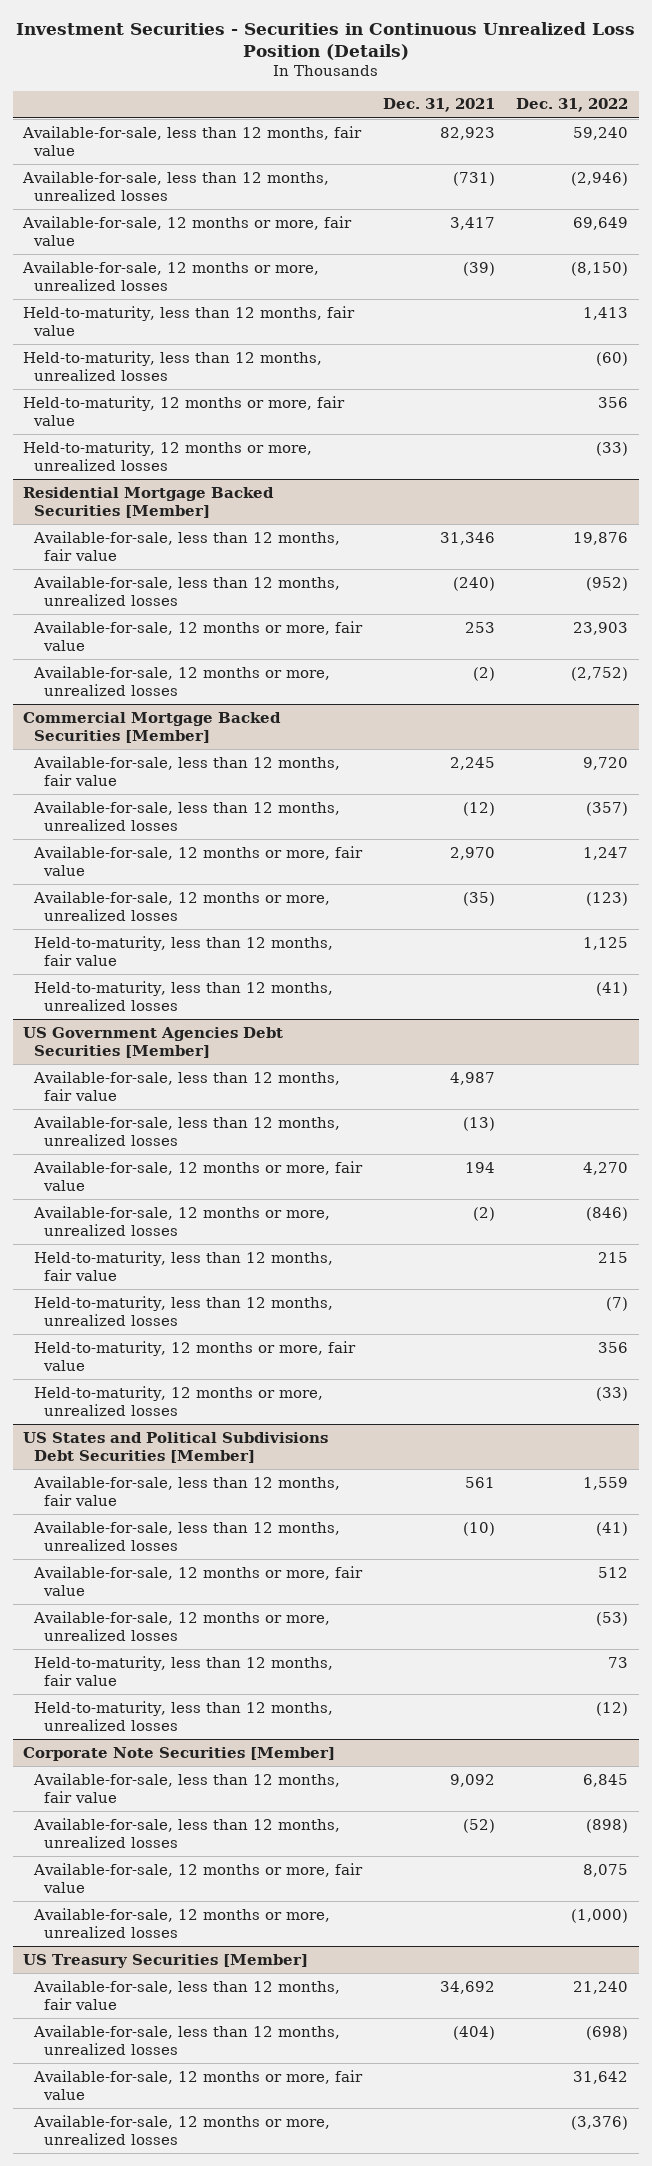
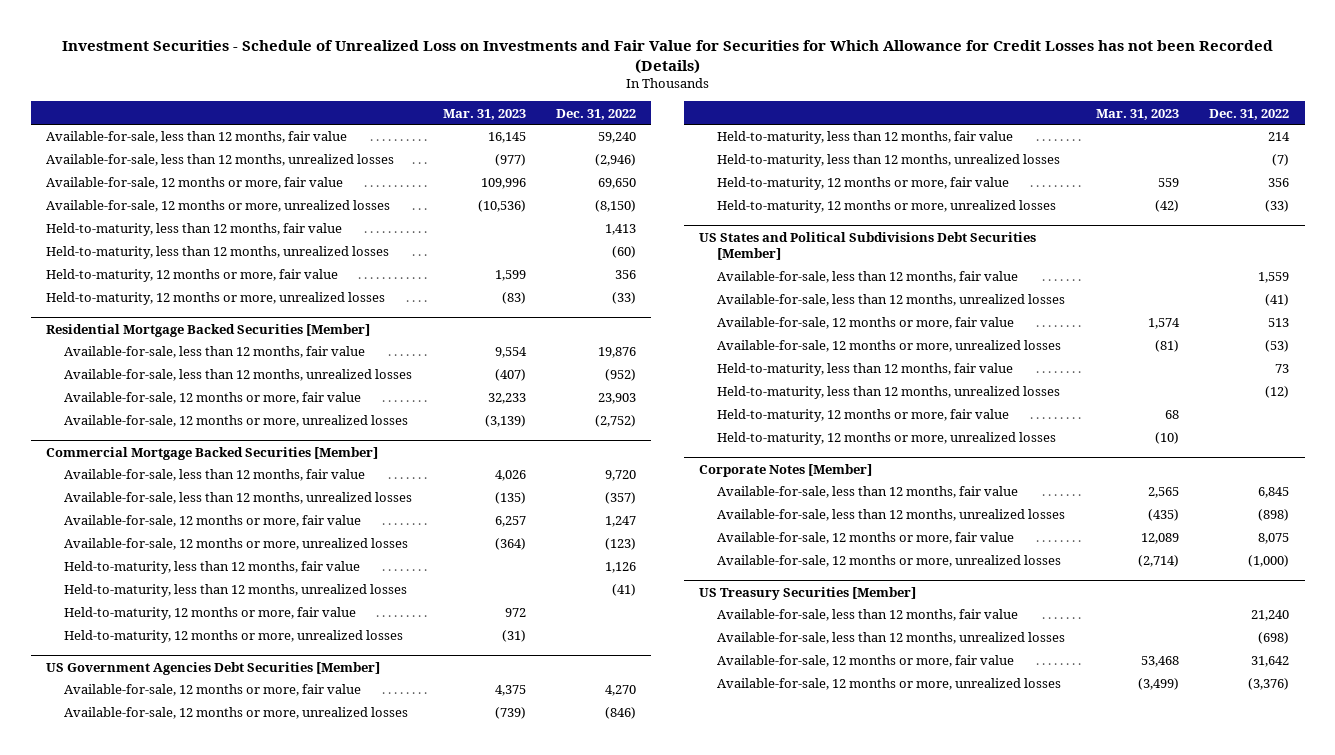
[15,21,635,61] Investment Securities - Securities in Continuous Unrealized Loss Position (Details) -> [61,39,1273,74] Investment Securities - Schedule of Unrealized Loss on Investments and Fair Value for Securities for Which Allowance for Credit Losses has not been Recorded (Details)
[382,98,495,113] Dec. 31, 2021 -> none
none -> [442,108,526,120] Mar. 31, 2023
[573,216,629,230] 69,649 -> [598,178,637,190] 69,650
[583,936,629,950] 1,125 -> [605,562,637,574] 1,126
none -> [64,607,357,621] Held-to-maturity, 12 months or more, fair value
none -> [64,630,404,644] Held-to-maturity, 12 months or more, unrealized losses
[32,1070,340,1101] Available-for-sale, less than 12 months, fair value -> none
[32,1115,340,1146] Available-for-sale, less than 12 months, unrealized losses -> none
[598,1251,629,1263] 215 -> [1268,132,1291,142] 214
[598,1566,629,1578] 512 -> [1268,318,1290,328] 513
none -> [717,409,1010,423] Held-to-maturity, 12 months or more, fair value
none -> [717,432,1057,446] Held-to-maturity, 12 months or more, unrealized losses
[23,1746,336,1761] Corporate Note Securities [Member] -> [699,463,873,477] Corporate Notes [Member]

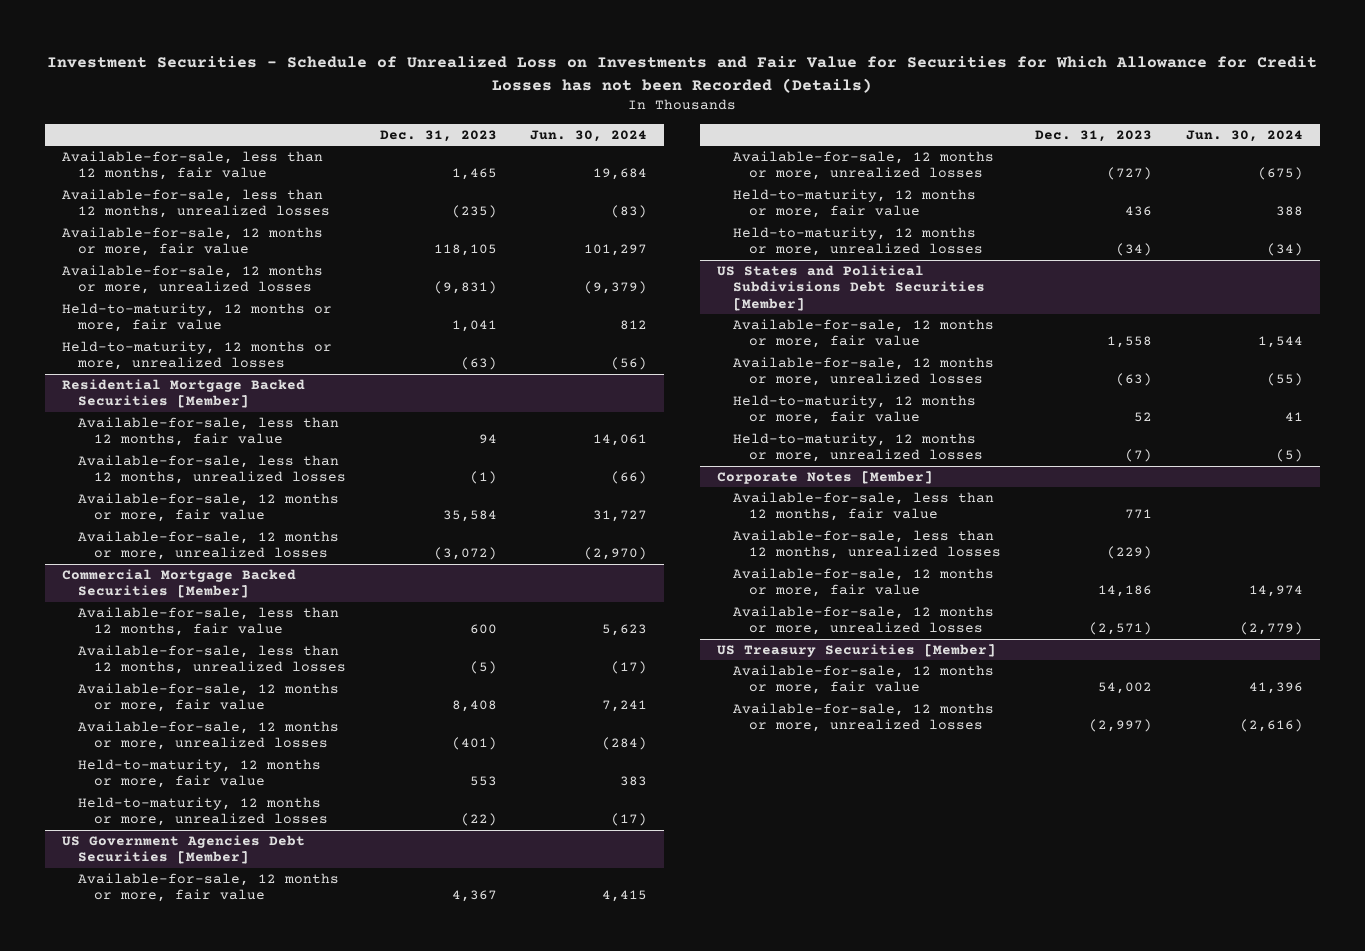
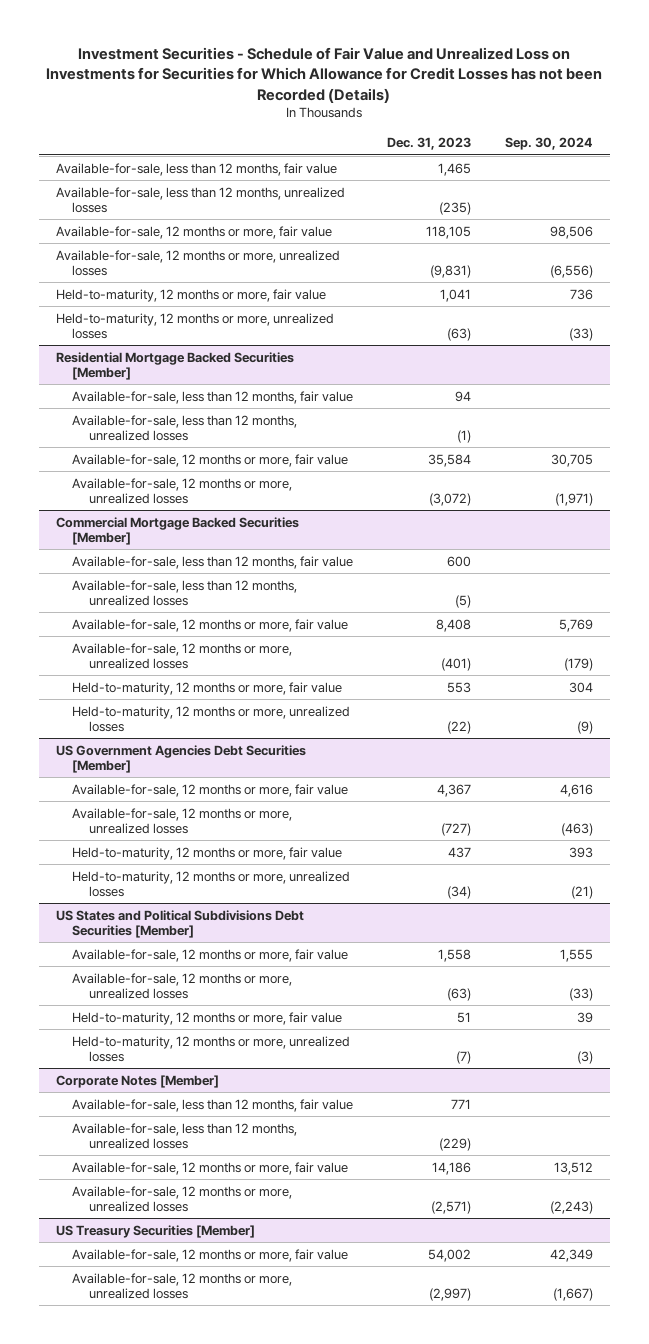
[47,56,1318,93] Investment Securities - Schedule of Unrealized Loss on Investments and Fair Value for Securities for Which Allowance for Credit Losses has not been Recorded (Details) -> [46,47,603,103] Investment Securities - Schedule of Fair Value and Unrealized Loss on Investments for Securities for Which Allowance for Credit Losses has not been Recorded (Details)
[530,129,648,142] Jun. 30, 2024 -> none
none -> [505,137,594,151] Sep. 30, 2024
[1125,206,1153,217] 436 -> [448,846,472,858] 437
[1134,412,1153,423] 52 -> [457,1011,472,1023] 51

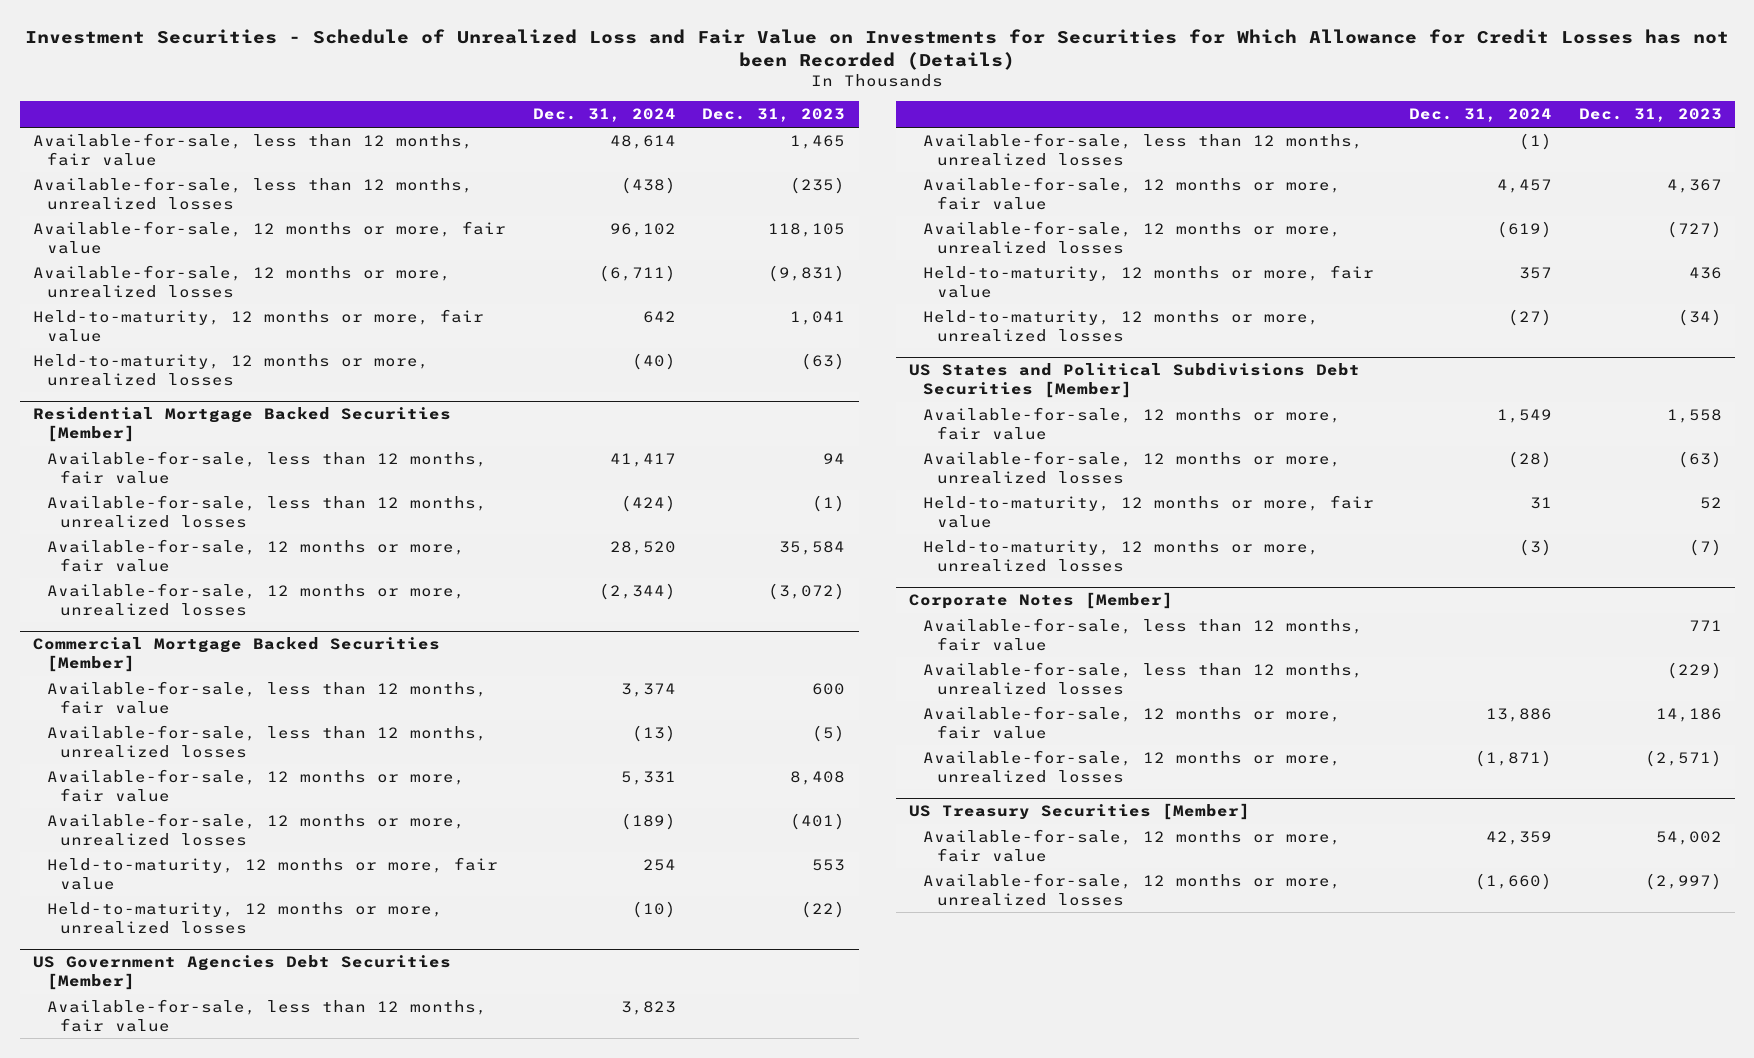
[46,47,603,103] Investment Securities - Schedule of Fair Value and Unrealized Loss on Investments for Securities for Which Allowance for Credit Losses has not been Recorded (Details) -> [25,28,1730,71] Investment Securities - Schedule of Unrealized Loss and Fair Value on Investments for Securities for Which Allowance for Credit Losses has not been Recorded (Details)
[505,137,594,151] Sep. 30, 2024 -> none
none -> [532,108,676,123] Dec. 31, 2024
none -> [46,999,487,1032] Available-for-sale, less than 12 months, fair value
none -> [923,133,1364,166] Available-for-sale, less than 12 months, unrealized losses
[448,846,472,858] 437 -> [1688,267,1722,280] 436
[457,1011,472,1023] 51 -> [1699,497,1722,510] 52

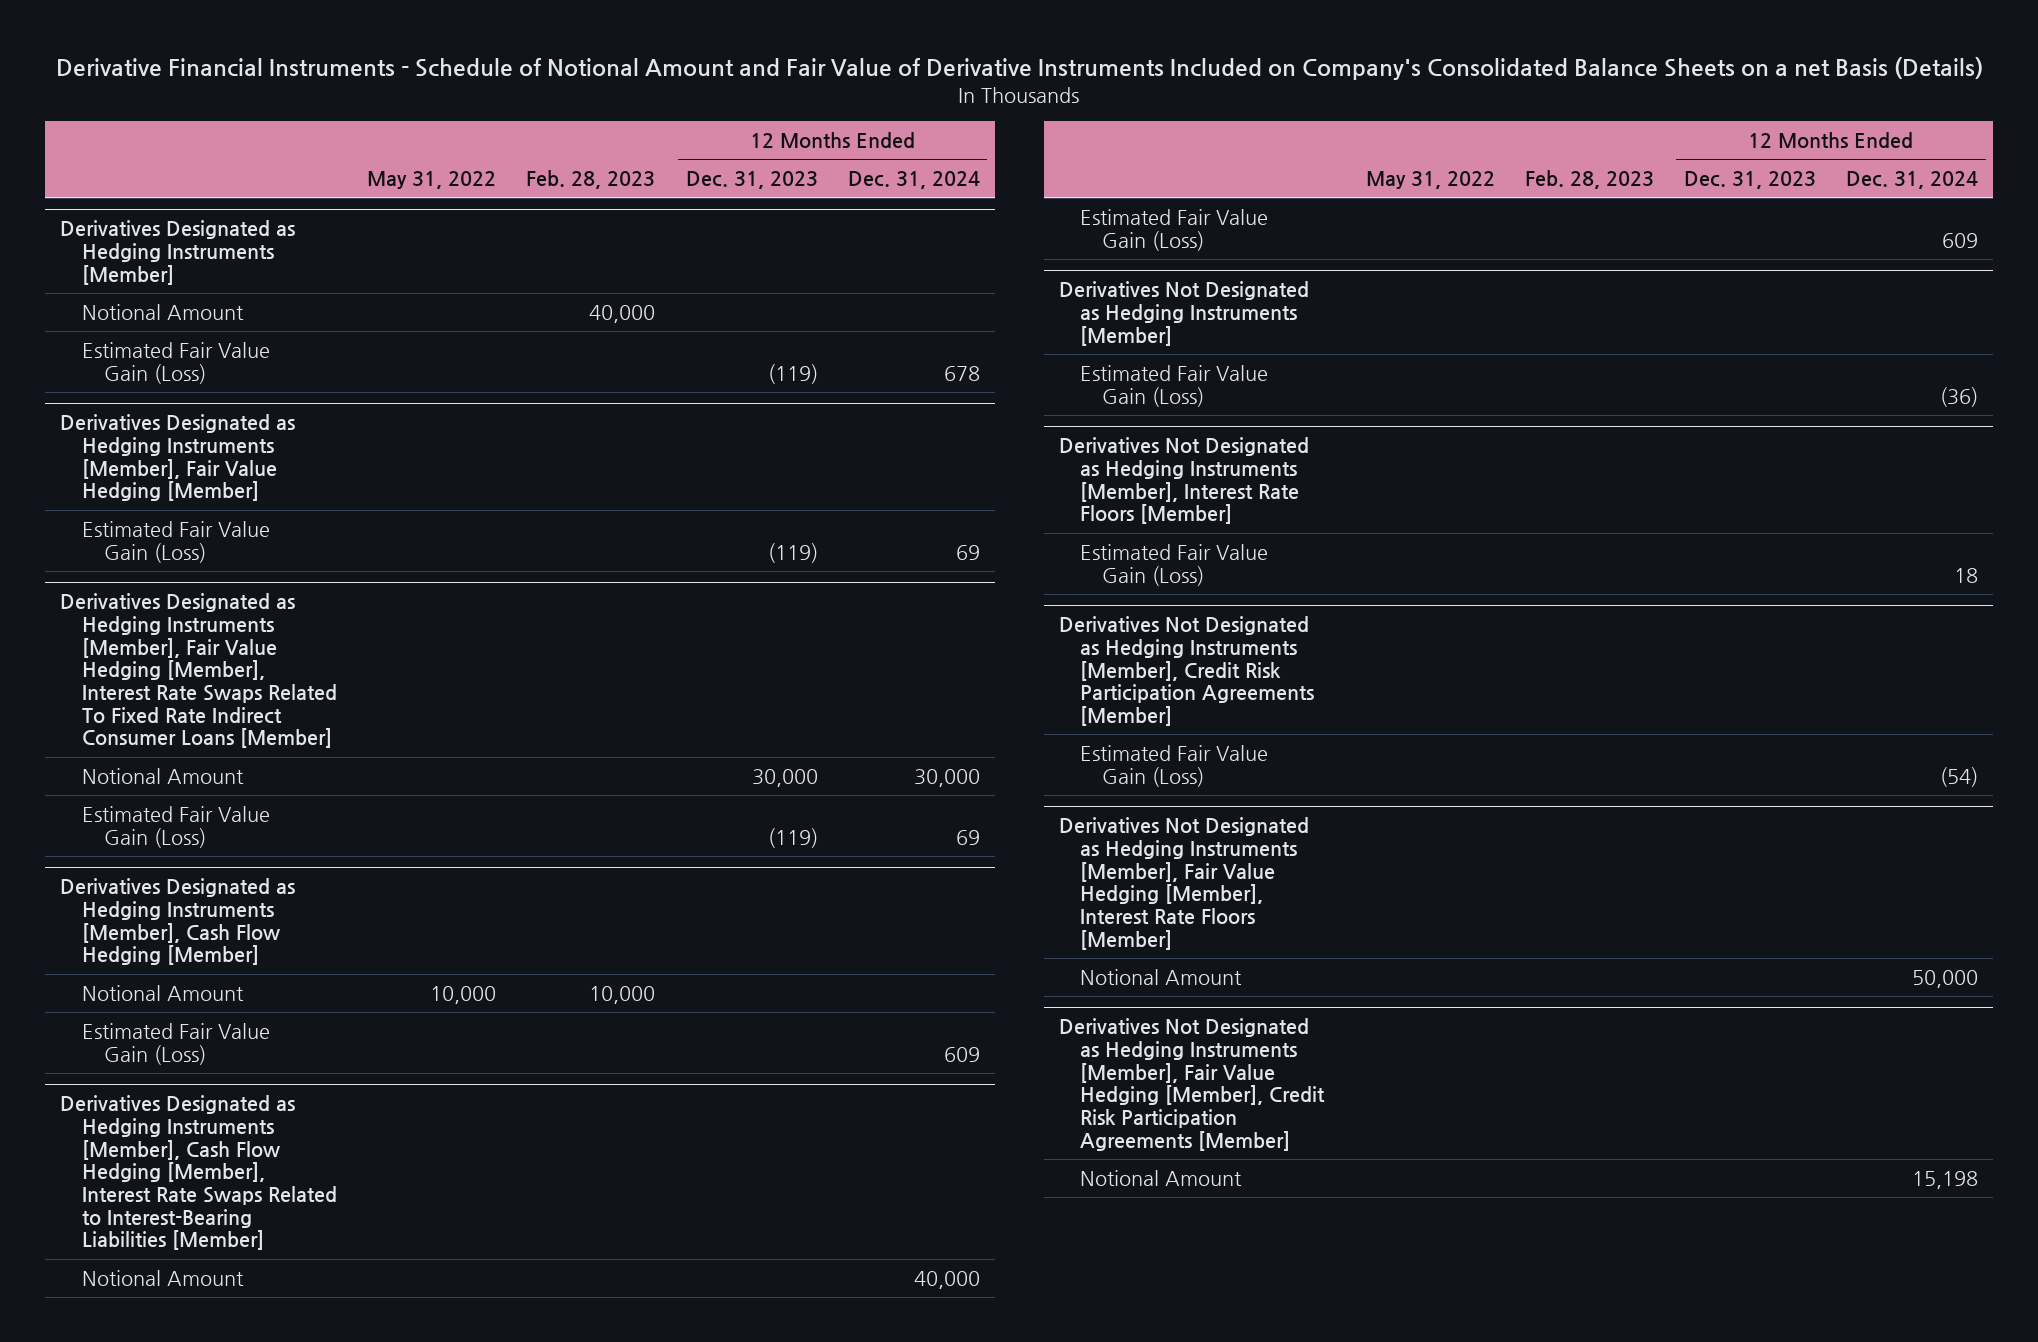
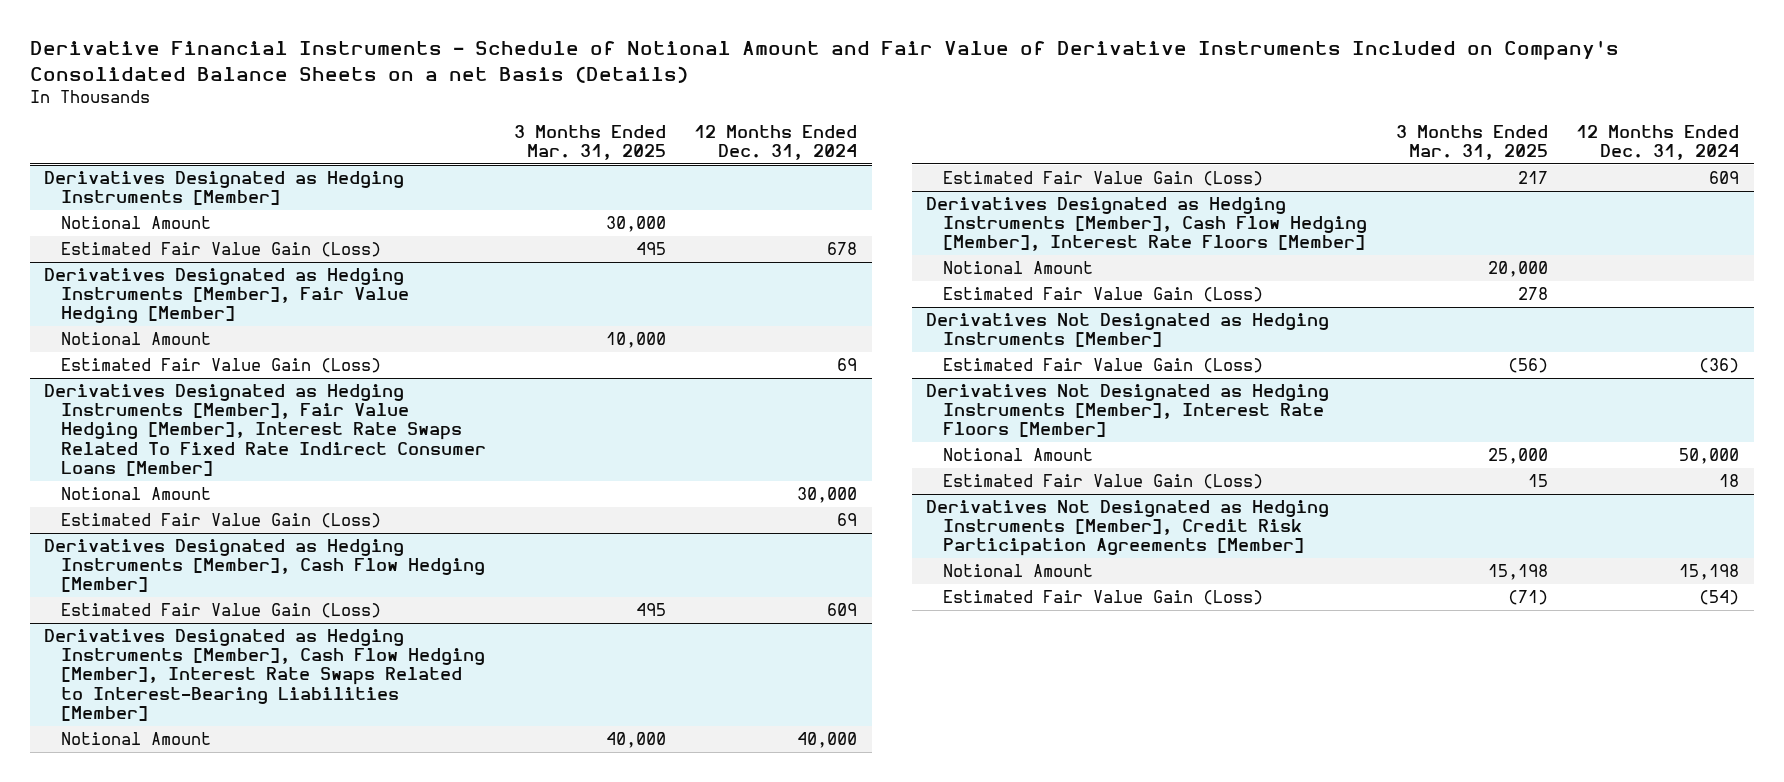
[367,171,497,190] May 31, 2022 -> none
[526,170,656,190] Feb. 28, 2023 -> none
[685,171,818,190] Dec. 31, 2023 -> none
none -> [514,124,667,161] 3 Months Ended Mar. 31, 2025
none -> [61,331,212,345] Notional Amount
[82,984,245,1001] Notional Amount -> none
none -> [926,196,1368,252] Derivatives Designated as Hedging Instruments [Member], Cash Flow Hedging [Member], Interest Rate Floors [Member]
none -> [943,260,1094,274] Notional Amount
none -> [943,286,1264,302] Estimated Fair Value Gain (Loss)
none -> [943,447,1094,461] Notional Amount
[1058,817,1309,950] Derivatives Not Designated as Hedging Instruments [Member], Fair Value Hedging [Member], Interest Rate Floors [Member] -> none
[1080,968,1243,985] Notional Amount -> none
[1058,1018,1326,1151] Derivatives Not Designated as Hedging Instruments [Member], Fair Value Hedging [Member], Credit Risk Participation Agreements [Member] -> none
[1080,744,1269,787] Estimated Fair Value Gain (Loss) -> [943,589,1264,605] Estimated Fair Value Gain (Loss)

